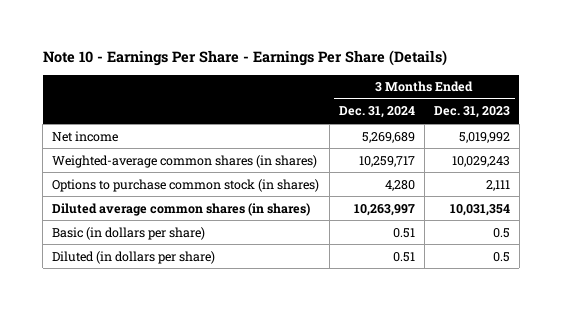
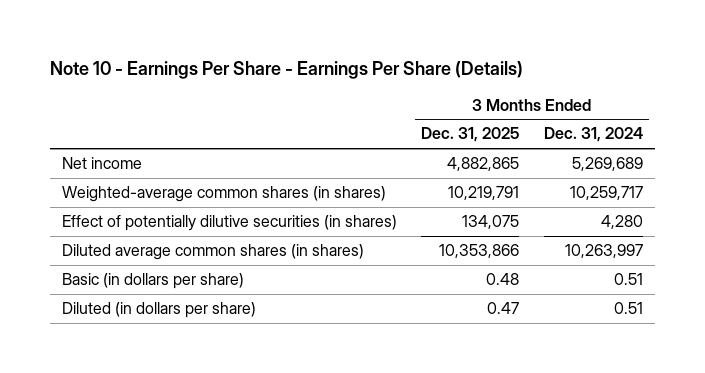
[433,106,510,119] Dec. 31, 2023 -> none
none -> [421,127,520,143] Dec. 31, 2025
[52,178,320,192] Options to purchase common stock (in shares) -> [62,215,398,232] Effect of potentially dilutive securities (in shares)

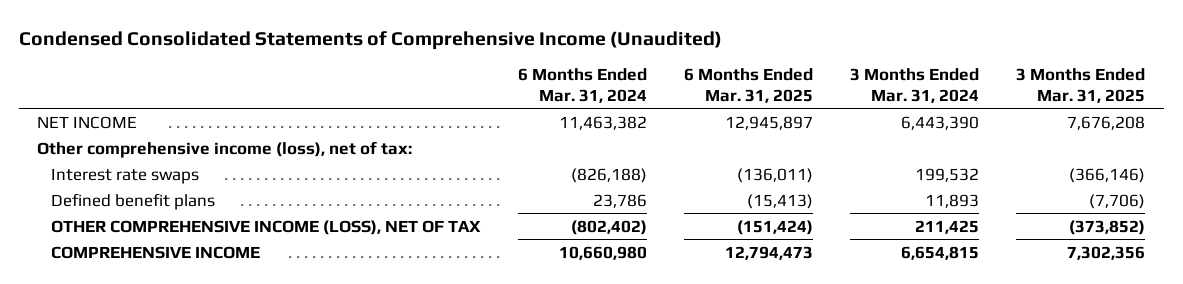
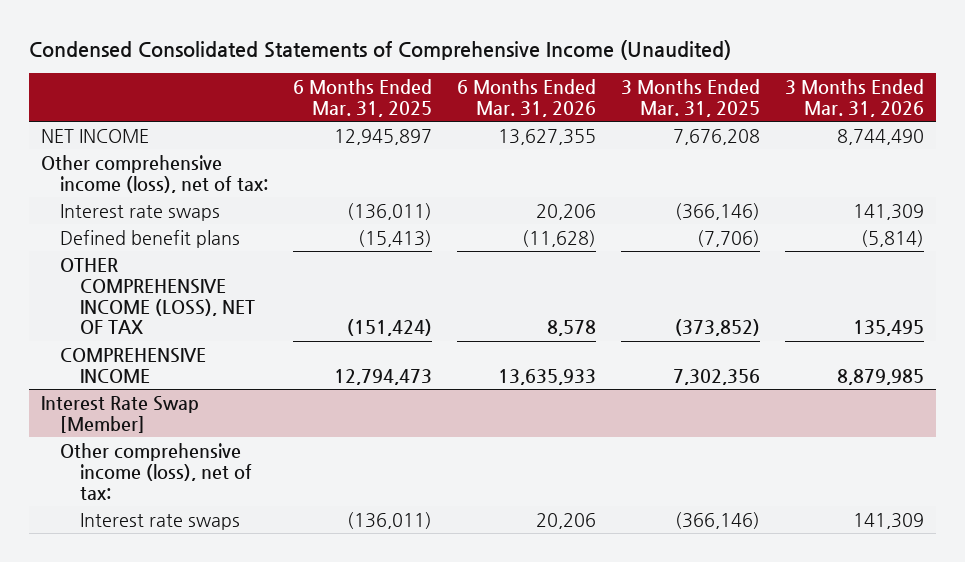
[518,68,648,103] 6 Months Ended Mar. 31, 2024 -> none
[850,68,980,103] 3 Months Ended Mar. 31, 2024 -> none
none -> [456,78,596,117] 6 Months Ended Mar. 31, 2026
none -> [784,78,924,117] 3 Months Ended Mar. 31, 2026
none -> [41,395,200,433] Interest Rate Swap [Member]
none -> [60,442,252,500] Other comprehensive income (loss), net of tax:
none -> [79,512,240,530] Interest rate swaps

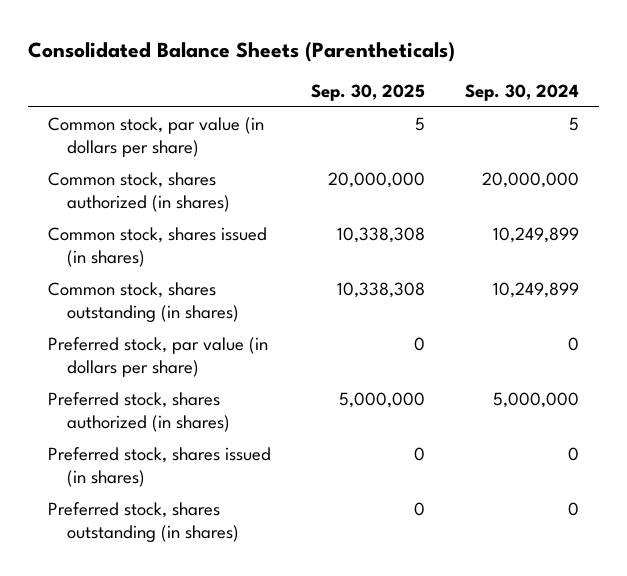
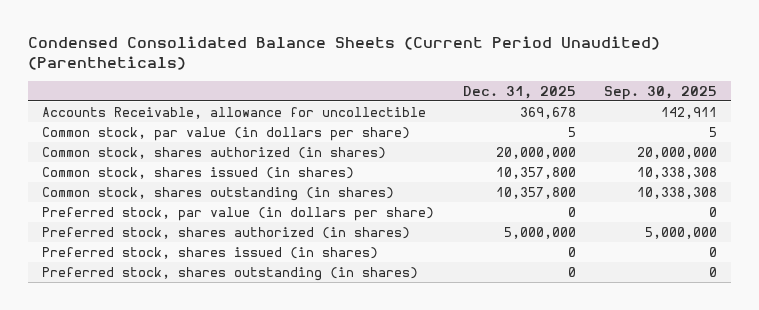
[28,41,456,63] Consolidated Balance Sheets (Parentheticals) -> [28,36,661,71] Condensed Consolidated Balance Sheets (Current Period Unaudited) (Parentheticals)
[464,84,579,102] Sep. 30, 2024 -> none
none -> [462,85,576,99] Dec. 31, 2025
none -> [42,106,427,119] Accounts Receivable, allowance for uncollectible

